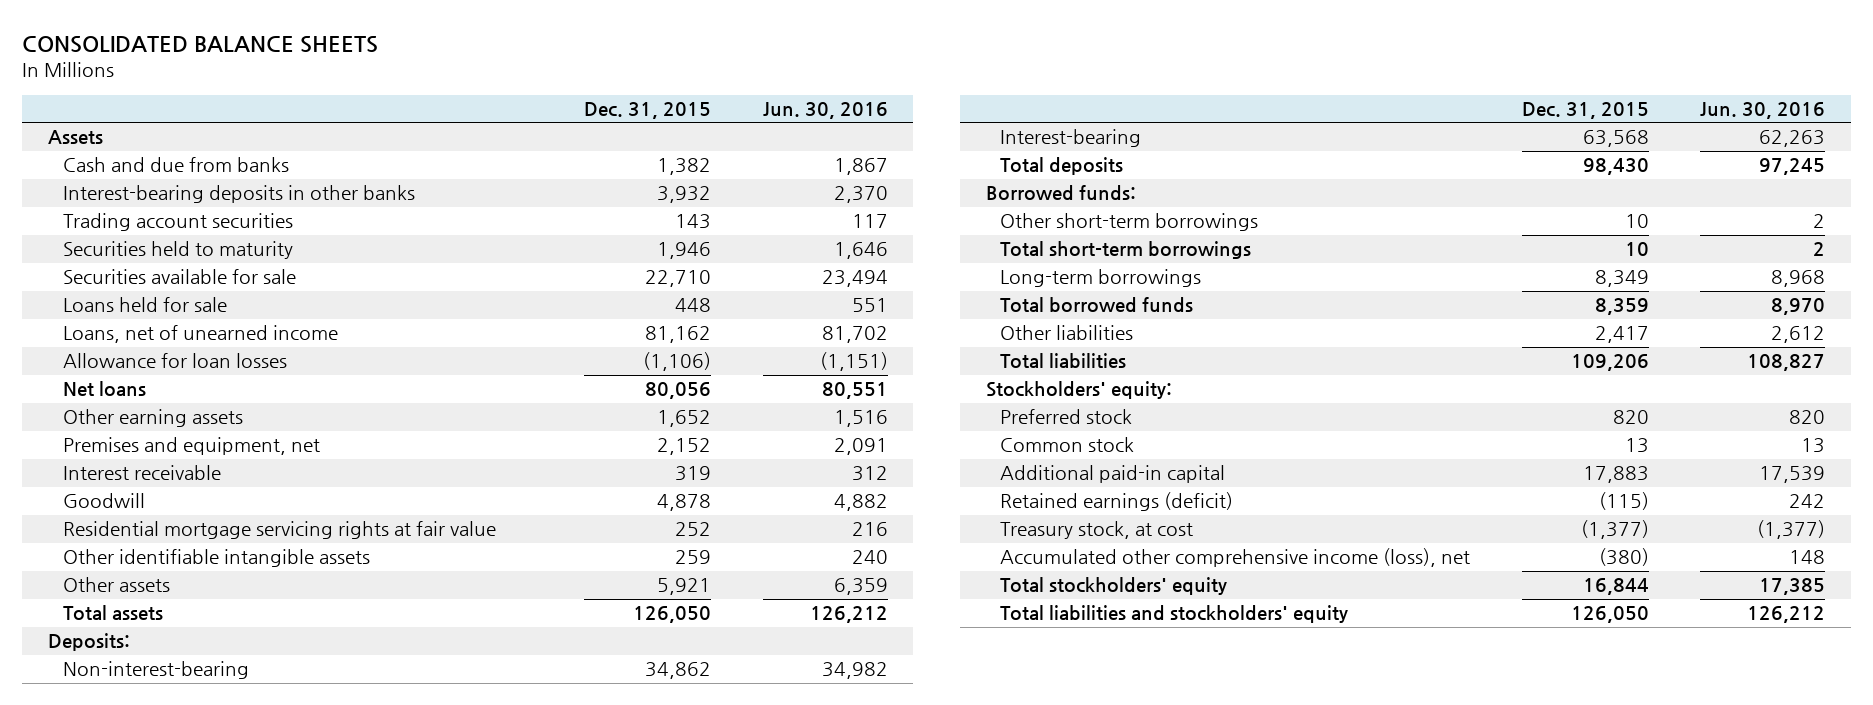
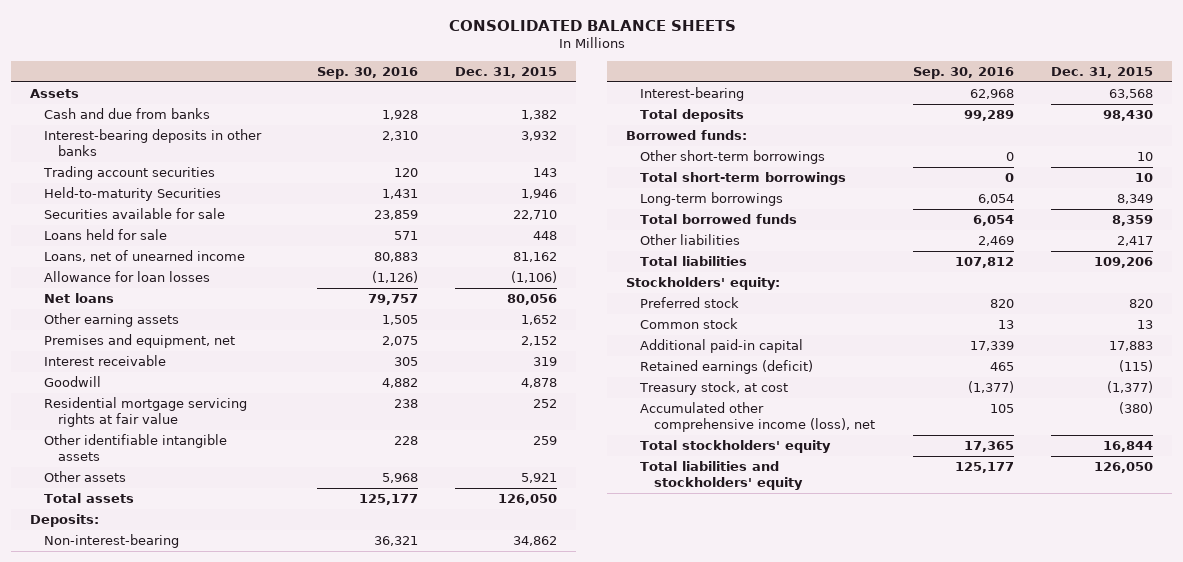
[762,102,888,120] Jun. 30, 2016 -> none
none -> [316,67,418,80] Sep. 30, 2016
[62,241,293,260] Securities held to maturity -> [44,187,222,202] Held-to-maturity Securities

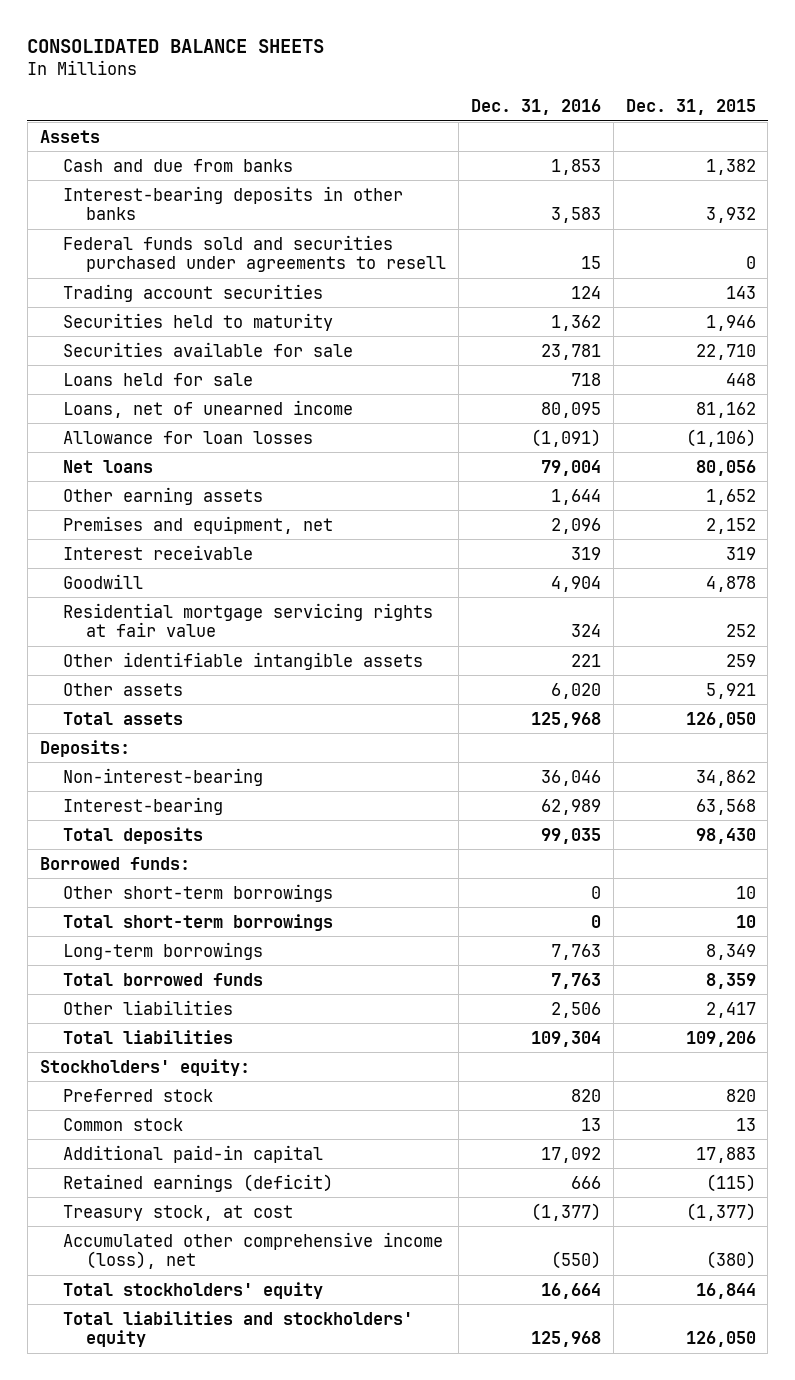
[316,67,418,80] Sep. 30, 2016 -> none
none -> [470,99,601,116] Dec. 31, 2016
none -> [63,234,447,273] Federal funds sold and securities purchased under agreements to resell
[44,187,222,202] Held-to-maturity Securities -> [63,312,334,331] Securities held to maturity

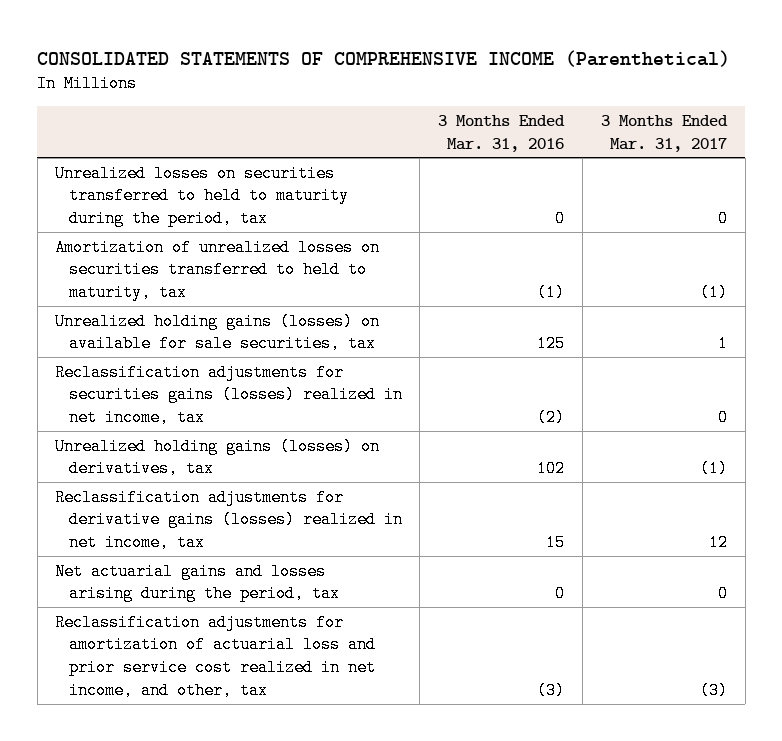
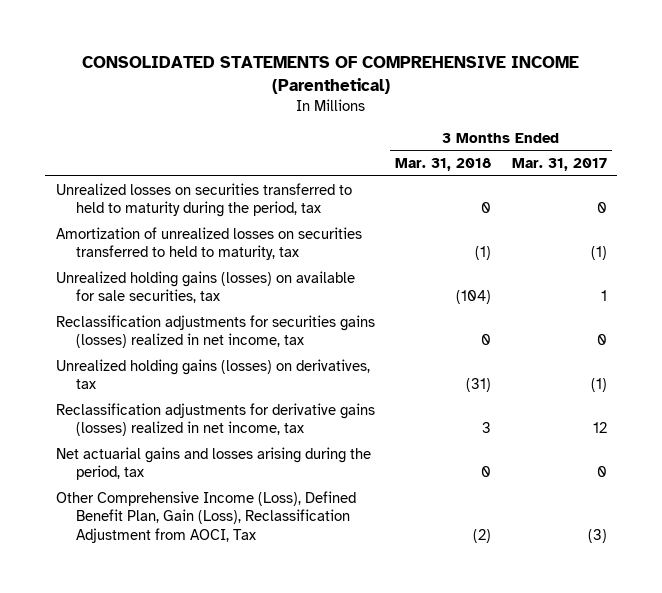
[438,114,566,152] 3 Months Ended Mar. 31, 2016 -> none
none -> [395,158,492,172] Mar. 31, 2018
[55,613,376,699] Reclassification adjustments for amortization of actuarial loss and prior service cost realized in net income, and other, tax -> none
none -> [55,490,356,544] Other Comprehensive Income (Loss), Defined Benefit Plan, Gain (Loss), Reclassification Adjustment from AOCI, Tax

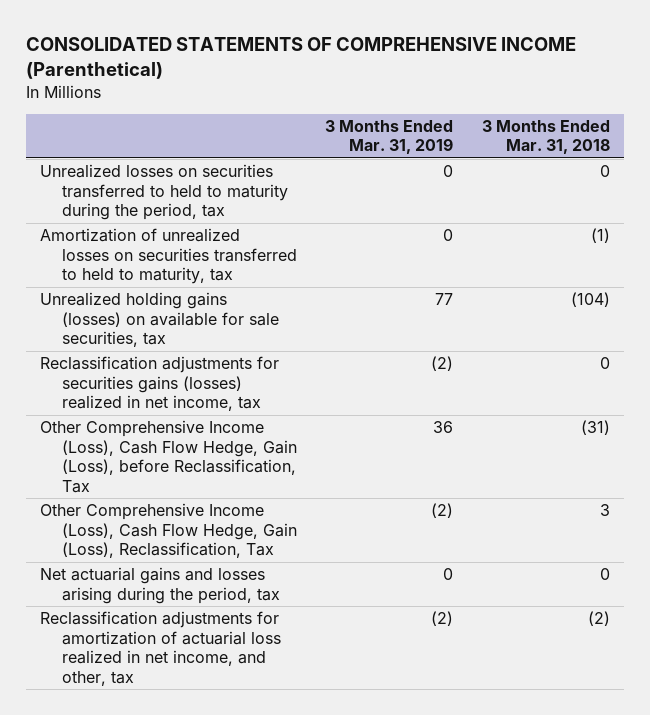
[511,158,607,172] Mar. 31, 2017 -> none
none -> [325,119,454,155] 3 Months Ended Mar. 31, 2019
[55,358,370,390] Unrealized holding gains (losses) on derivatives, tax -> none
[55,402,375,437] Reclassification adjustments for derivative gains (losses) realized in net income, tax -> none
none -> [40,420,297,493] Other Comprehensive Income (Loss), Cash Flow Hedge, Gain (Loss), before Reclassification, Tax
none -> [40,503,297,559] Other Comprehensive Income (Loss), Cash Flow Hedge, Gain (Loss), Reclassification, Tax
[55,490,356,544] Other Comprehensive Income (Loss), Defined Benefit Plan, Gain (Loss), Reclassification Adjustment from AOCI, Tax -> [40,611,281,686] Reclassification adjustments for amortization of actuarial loss realized in net income, and other, tax

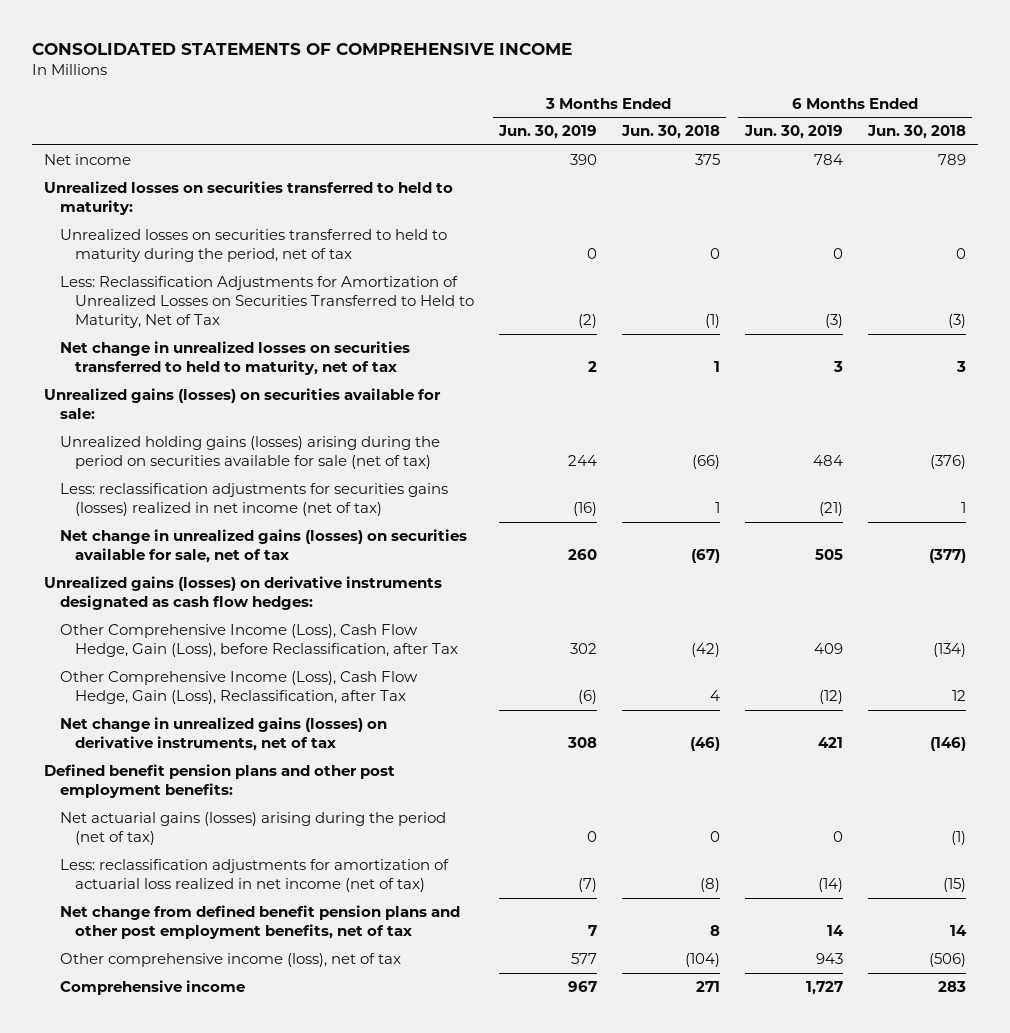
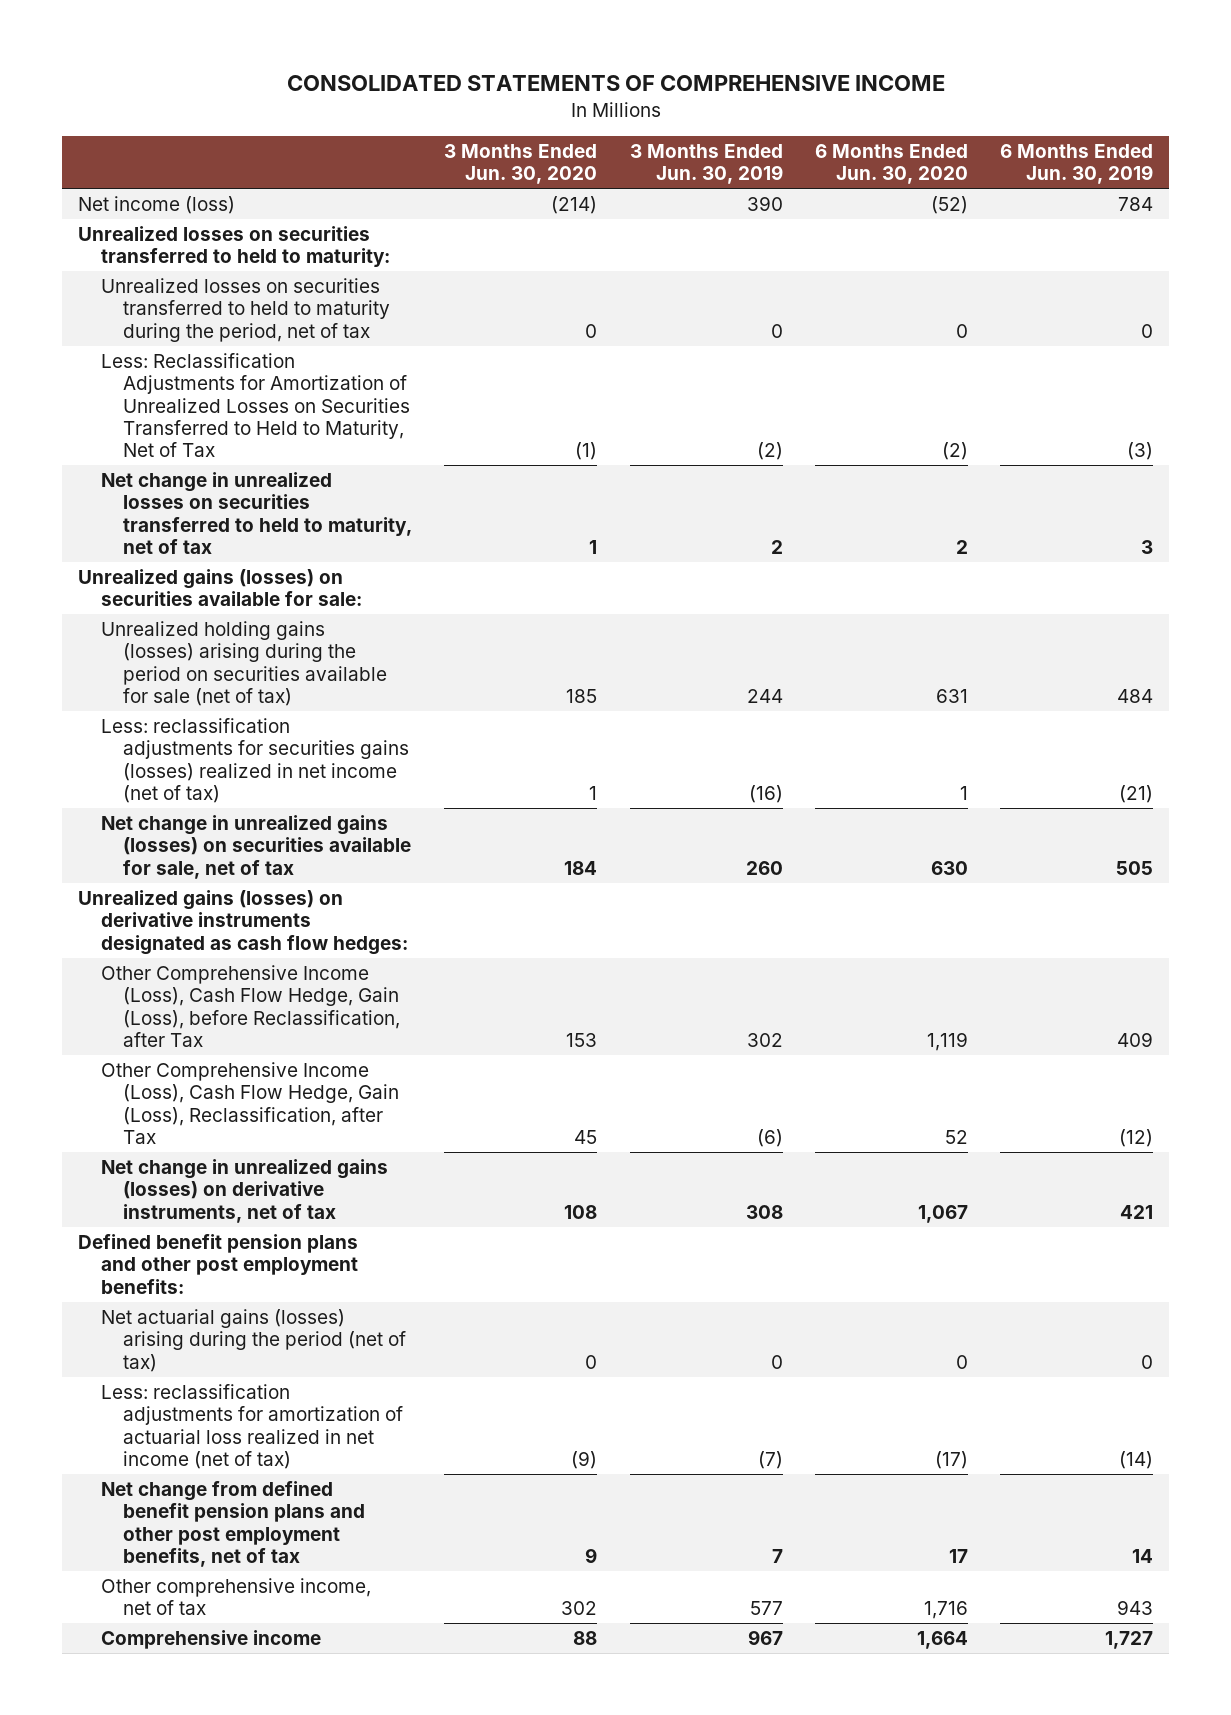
[620,125,720,140] Jun. 30, 2018 -> none
[866,125,966,140] Jun. 30, 2018 -> none
none -> [444,143,598,185] 3 Months Ended Jun. 30, 2020
none -> [814,143,968,185] 6 Months Ended Jun. 30, 2020
[44,154,132,166] Net income -> [78,195,236,214] Net income (loss)
[59,953,401,968] Other comprehensive income (loss), net of tax -> [100,1577,371,1616] Other comprehensive income, net of tax

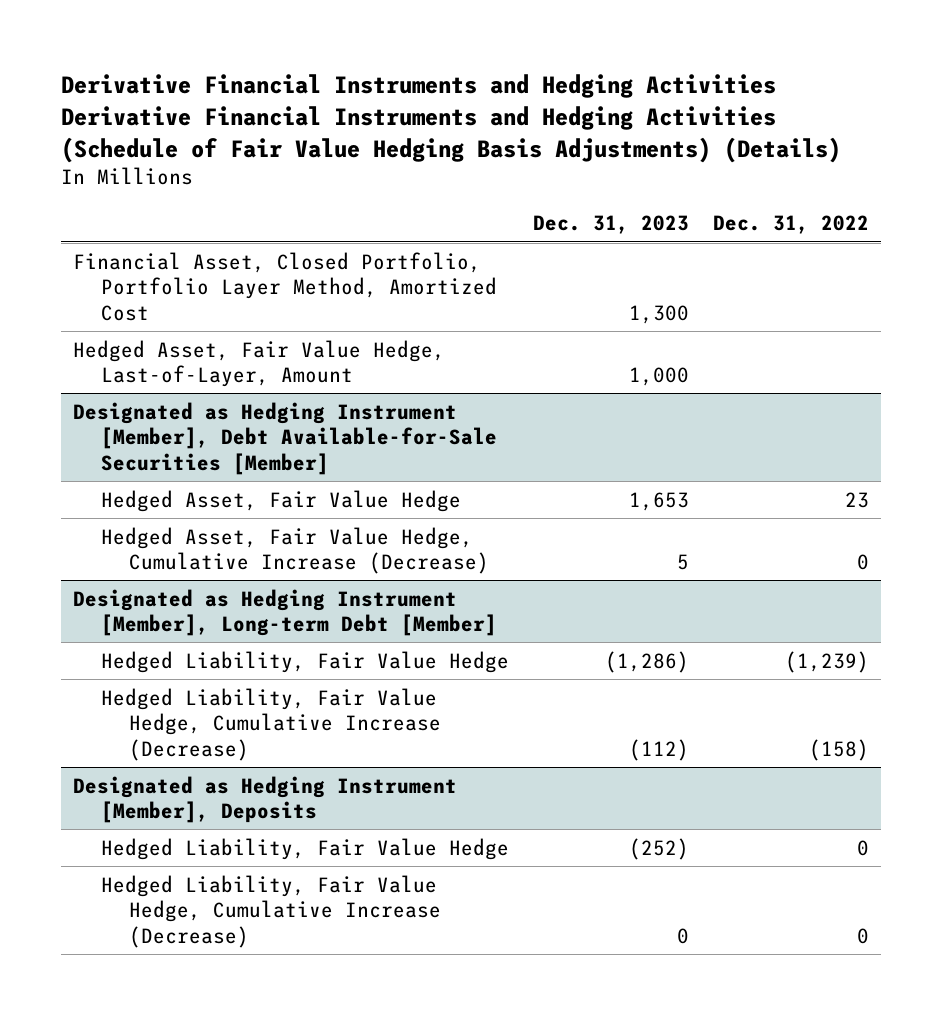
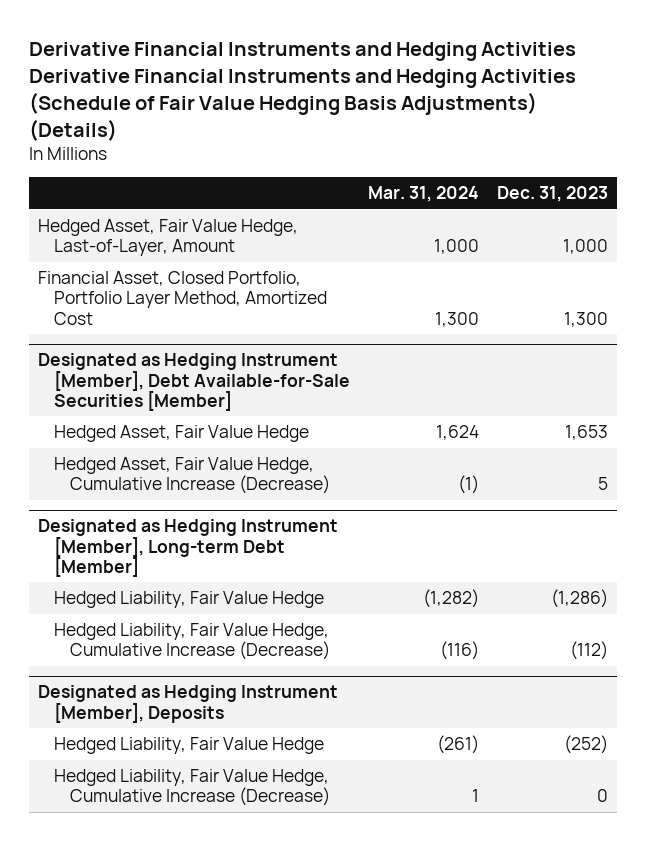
[713,215,870,235] Dec. 31, 2022 -> none
none -> [368,186,480,203] Mar. 31, 2024
[72,251,497,321] Financial Asset, Closed Portfolio, Portfolio Layer Method, Amortized Cost -> [38,271,328,325] Financial Asset, Closed Portfolio, Portfolio Layer Method, Amortized Cost

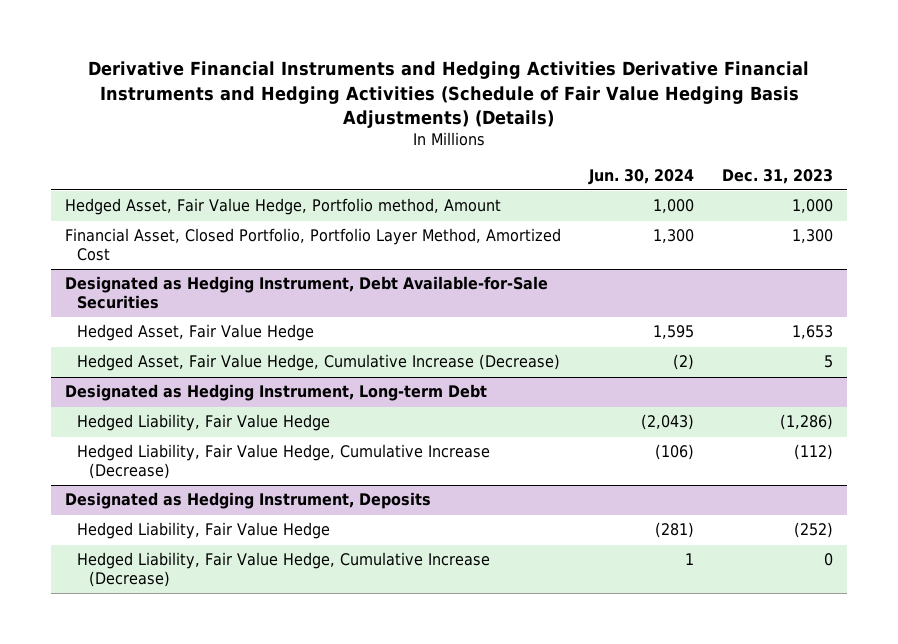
[368,186,480,203] Mar. 31, 2024 -> none
none -> [588,168,695,185] Jun. 30, 2024
[38,219,299,257] Hedged Asset, Fair Value Hedge, Last-of-Layer, Amount -> [65,198,502,216] Hedged Asset, Fair Value Hedge, Portfolio method, Amount
[38,353,351,411] Designated as Hedging Instrument [Member], Debt Available-for-Sale Securities [Member] -> [65,276,549,310] Designated as Hedging Instrument, Debt Available-for-Sale Securities
[38,519,339,577] Designated as Hedging Instrument [Member], Long-term Debt [Member] -> [65,384,488,402] Designated as Hedging Instrument, Long-term Debt
[38,685,339,723] Designated as Hedging Instrument [Member], Deposits -> [65,492,432,510] Designated as Hedging Instrument, Deposits

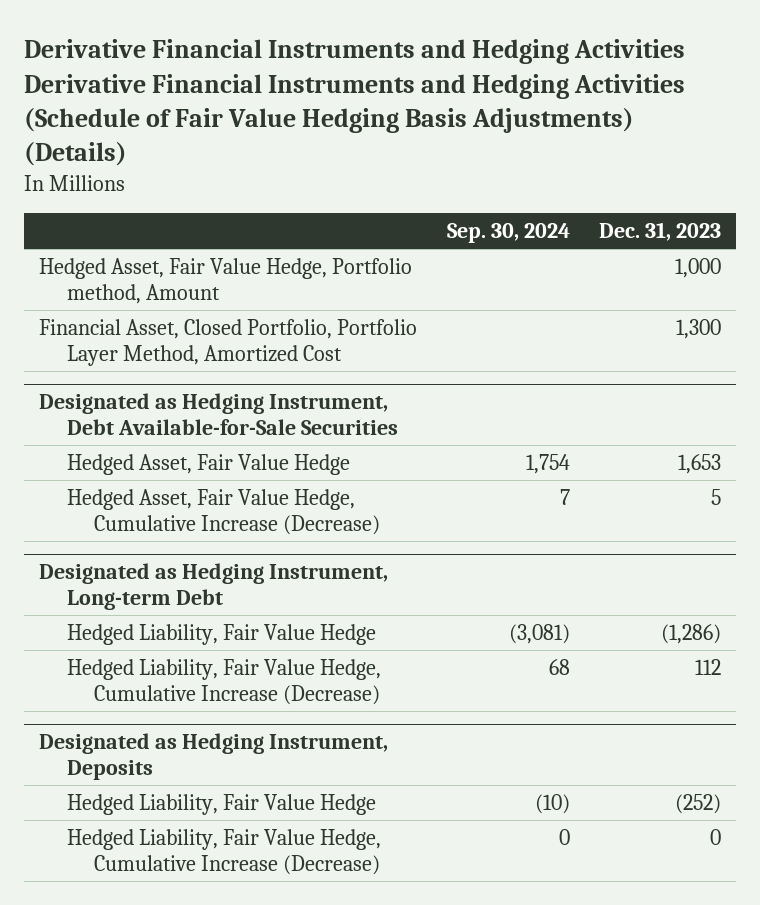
[588,168,695,185] Jun. 30, 2024 -> none
none -> [446,223,570,244] Sep. 30, 2024
[794,444,834,461] (112) -> [695,659,722,676] 112

